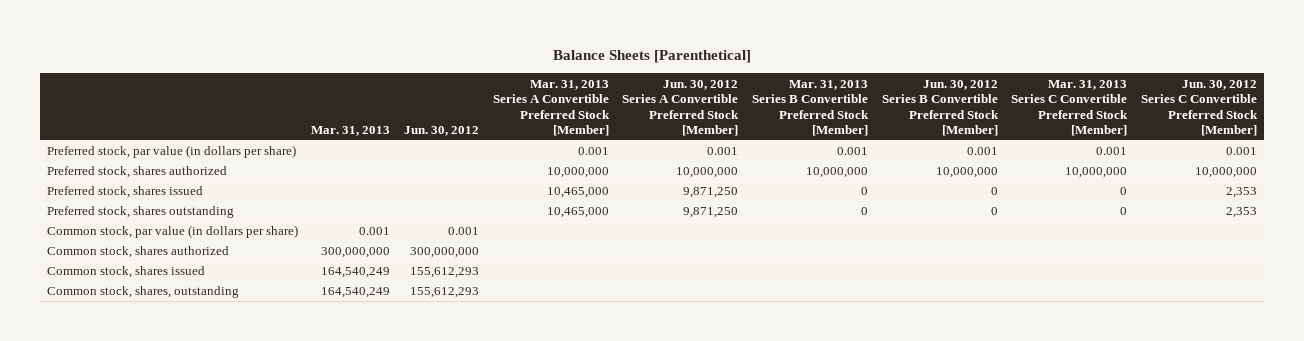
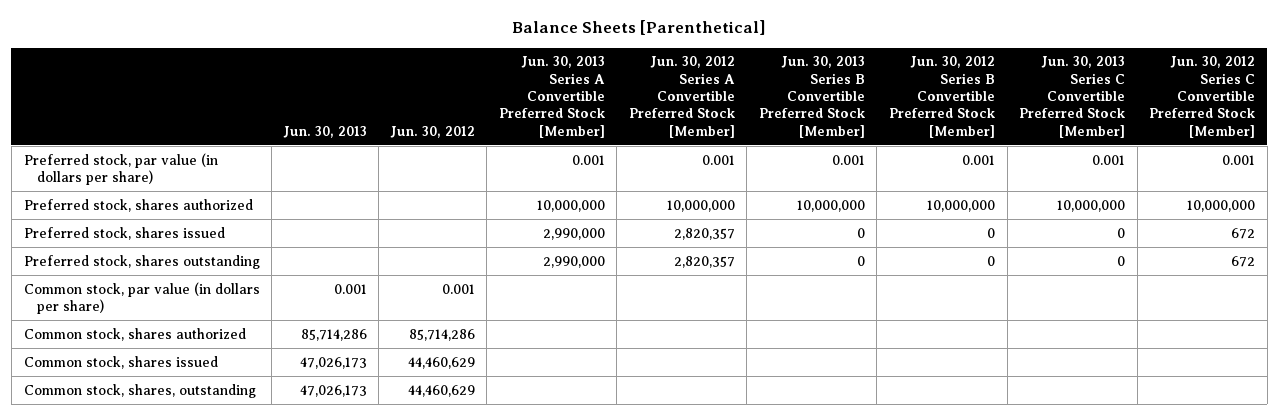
[311,125,391,136] Mar. 31, 2013 -> none
[492,79,610,136] Mar. 31, 2013 Series A Convertible Preferred Stock [Member] -> none
[752,79,870,136] Mar. 31, 2013 Series B Convertible Preferred Stock [Member] -> none
[1011,79,1129,136] Mar. 31, 2013 Series C Convertible Preferred Stock [Member] -> none
none -> [282,125,367,138] Jun. 30, 2013
none -> [498,56,606,138] Jun. 30, 2013 Series A Convertible Preferred Stock [Member]
none -> [758,56,866,138] Jun. 30, 2013 Series B Convertible Preferred Stock [Member]
none -> [1019,56,1127,138] Jun. 30, 2013 Series C Convertible Preferred Stock [Member]
[683,187,739,199] 9,871,250 -> [673,227,735,240] 2,820,357
[1226,187,1258,199] 2,353 -> [1231,227,1256,239] 672
[683,207,739,219] 9,871,250 -> [673,255,735,268] 2,820,357
[1226,207,1258,219] 2,353 -> [1231,255,1256,267] 672
[410,247,480,259] 300,000,000 -> [408,328,475,341] 85,714,286
[410,267,480,279] 155,612,293 -> [407,356,475,369] 44,460,629
[410,287,480,299] 155,612,293 -> [407,384,475,397] 44,460,629

